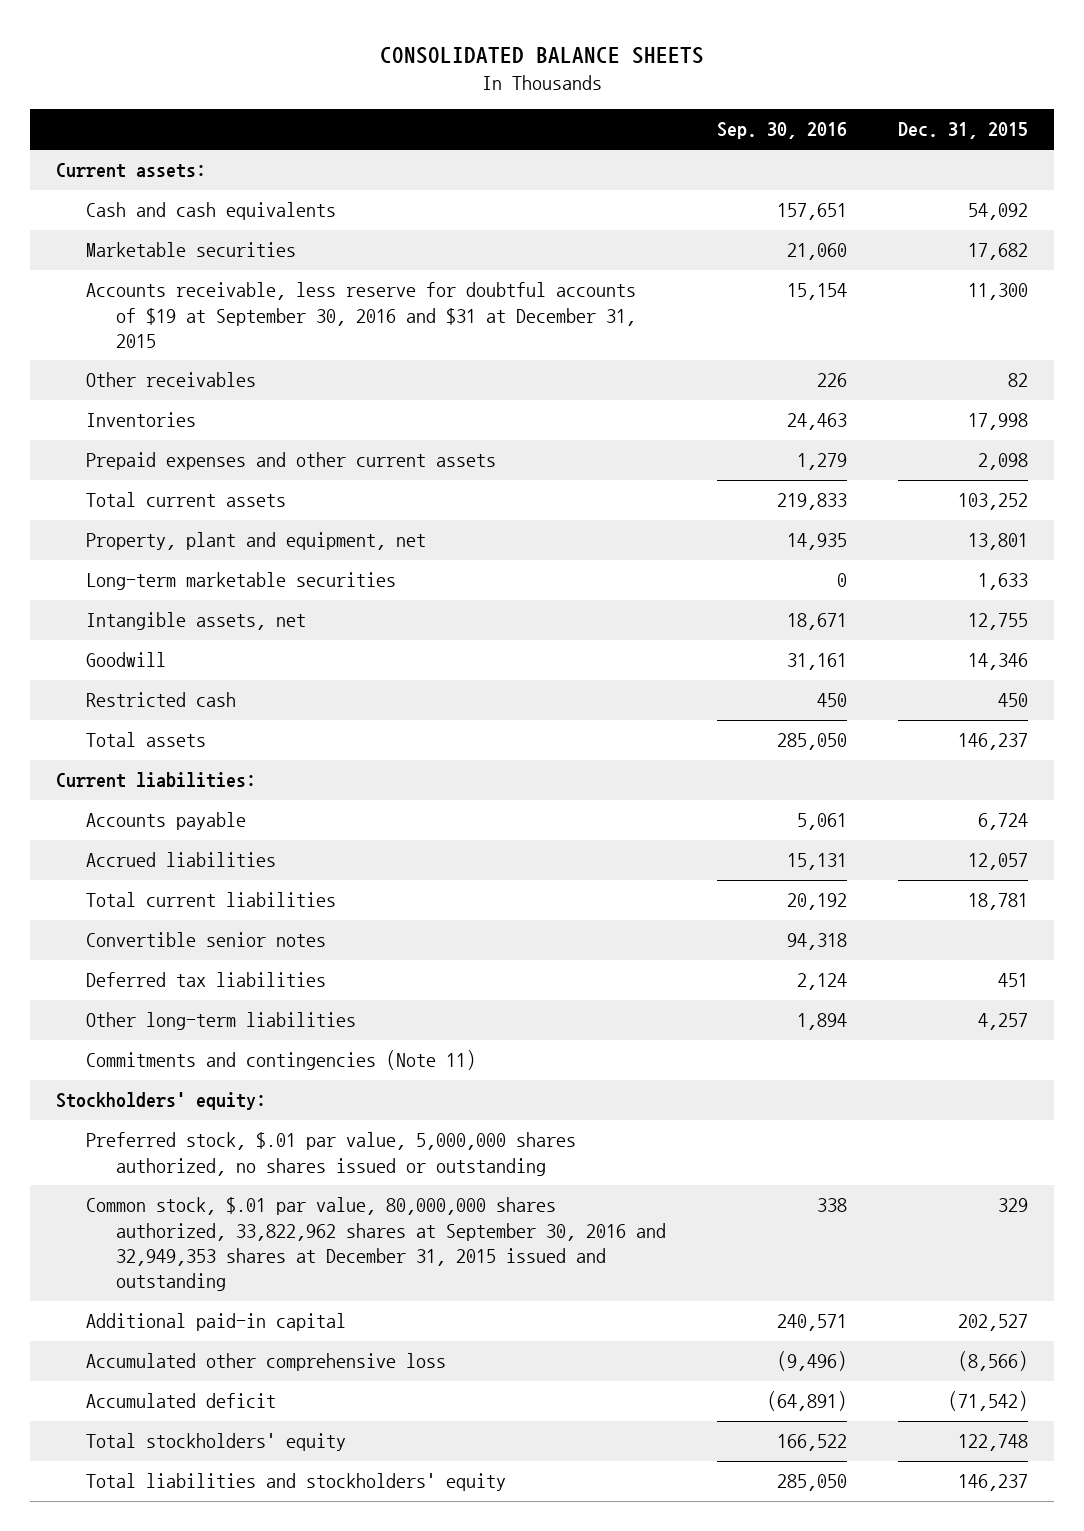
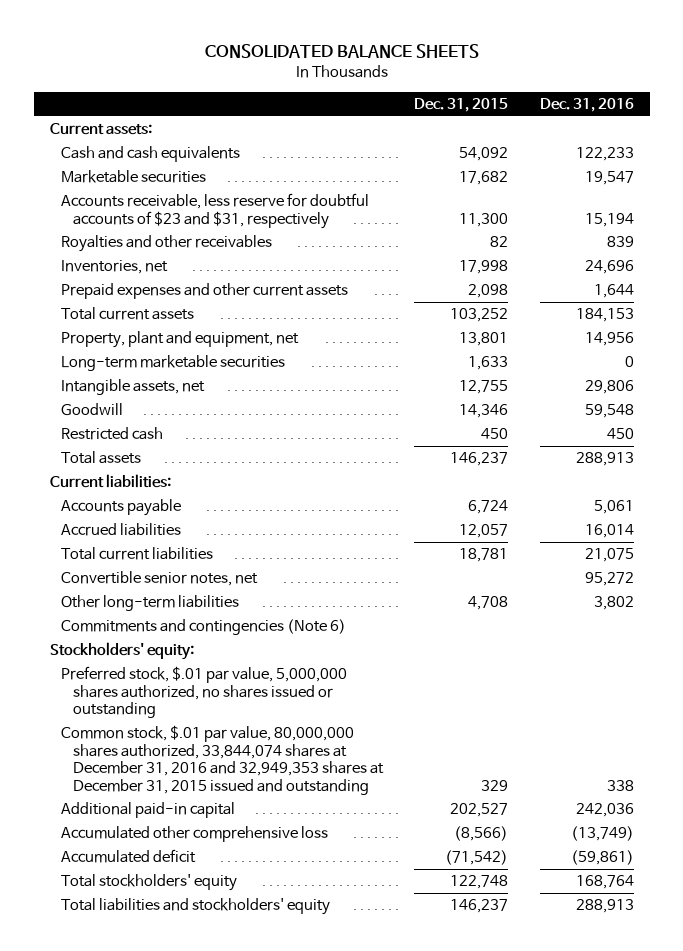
[716,122,847,140] Sep. 30, 2016 -> none
none -> [539,98,634,113] Dec. 31, 2016
[85,282,636,348] Accounts receivable, less reserve for doubtful accounts of $19 at September 30, 2016 and $31 at December 31, 2015 -> [61,193,370,229] Accounts receivable, less reserve for doubtful accounts of $23 and $31, respectively
[85,372,256,388] Other receivables -> [61,235,273,253] Royalties and other receivables
[85,412,196,428] Inventories -> [61,260,169,275] Inventories, net
[85,972,326,988] Deferred tax liabilities -> none
[85,932,326,948] Convertible senior notes -> [61,571,259,587] Convertible senior notes, net
[978,1013,1029,1031] 4,257 -> [468,596,509,611] 4,708
[85,1050,476,1071] Commitments and contingencies (Note 11) -> [61,619,347,636] Commitments and contingencies (Note 6)
[85,1197,666,1291] Common stock, $.01 par value, 80,000,000 shares authorized, 33,822,962 shares at September 30, 2016 and 32,949,353 shares at December 31, 2015 issued and outstanding -> [61,725,385,795] Common stock, $.01 par value, 80,000,000 shares authorized, 33,844,074 shares at December 31, 2016 and 32,949,353 shares at December 31, 2015 issued and outstanding

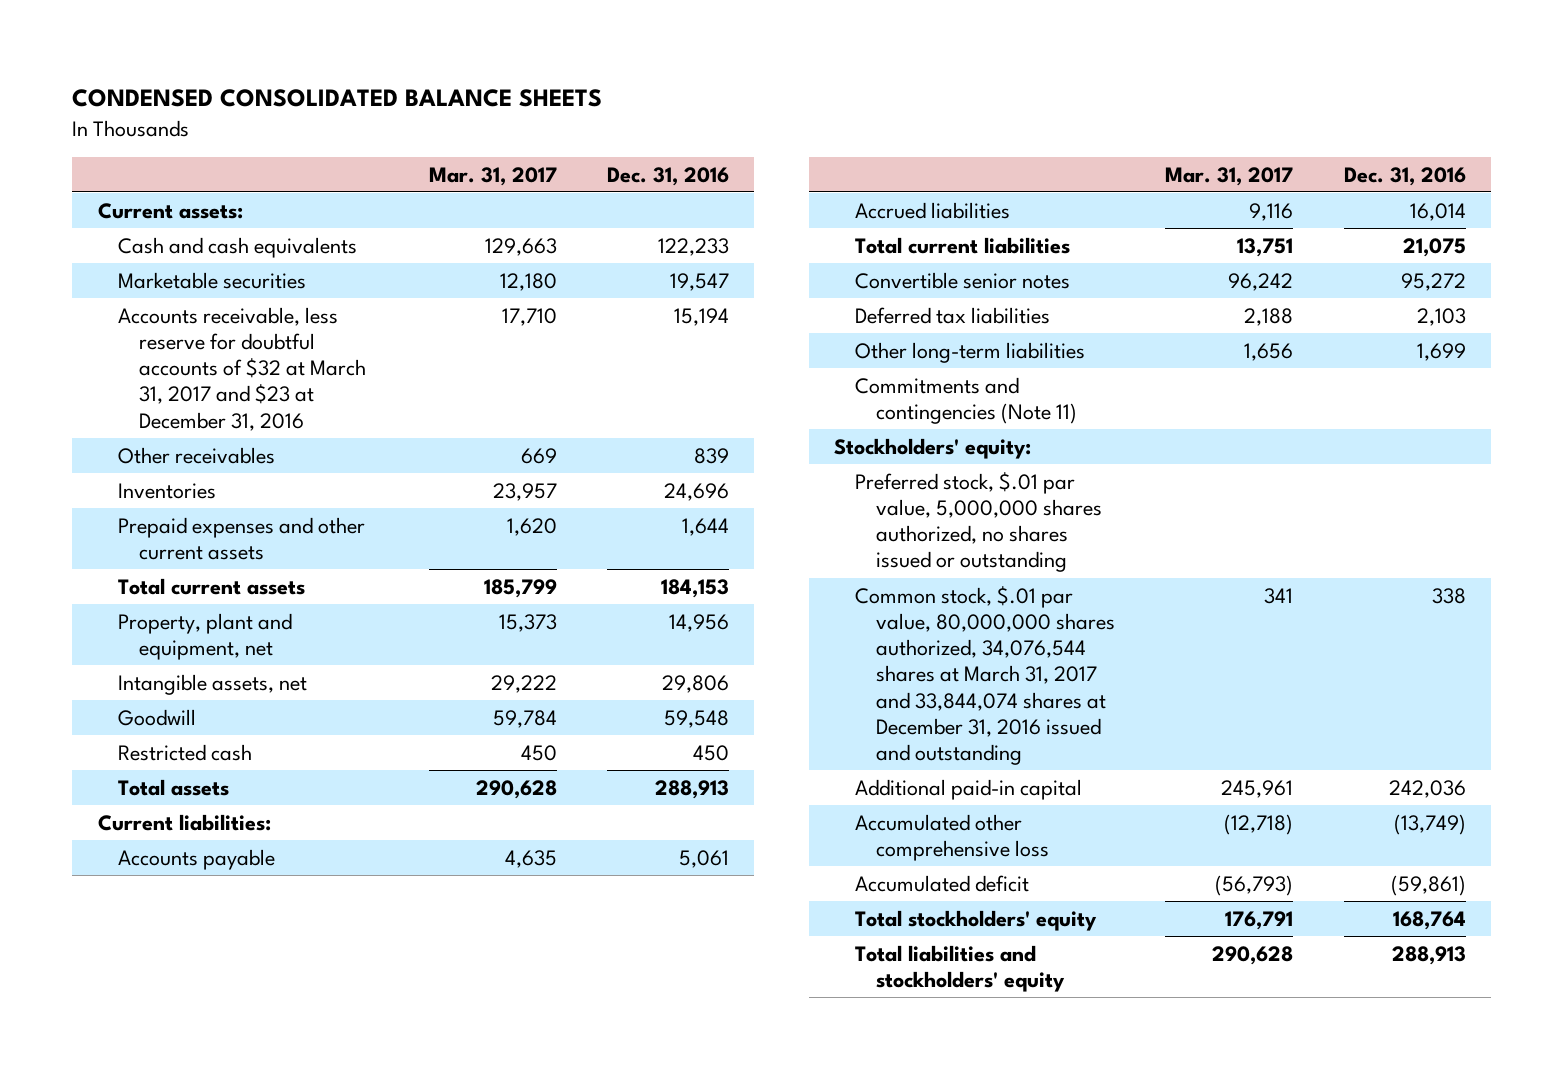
[204,43,479,58] CONSOLIDATED BALANCE SHEETS -> [72,89,603,108] CONDENSED CONSOLIDATED BALANCE SHEETS
[414,98,509,113] Dec. 31, 2015 -> none
none -> [428,166,557,186] Mar. 31, 2017
[61,193,370,229] Accounts receivable, less reserve for doubtful accounts of $23 and $31, respectively -> [118,306,367,431] Accounts receivable, less reserve for doubtful accounts of $32 at March 31, 2017 and $23 at December 31, 2016
[61,235,273,253] Royalties and other receivables -> [118,446,276,464] Other receivables
[61,260,169,275] Inventories, net -> [118,482,217,499] Inventories
[61,355,286,372] Long-term marketable securities -> none
[61,571,259,587] Convertible senior notes, net -> [854,271,1070,289] Convertible senior notes
none -> [854,306,1050,324] Deferred tax liabilities
[593,596,634,611] 3,802 -> [1416,342,1466,361] 1,699
[61,619,347,636] Commitments and contingencies (Note 6) -> [854,376,1077,424] Commitments and contingencies (Note 11)
[61,725,385,795] Common stock, $.01 par value, 80,000,000 shares authorized, 33,844,074 shares at December 31, 2016 and 32,949,353 shares at December 31, 2015 issued and outstanding -> [854,585,1115,766] Common stock, $.01 par value, 80,000,000 shares authorized, 34,076,544 shares at March 31, 2017 and 33,844,074 shares at December 31, 2016 issued and outstanding

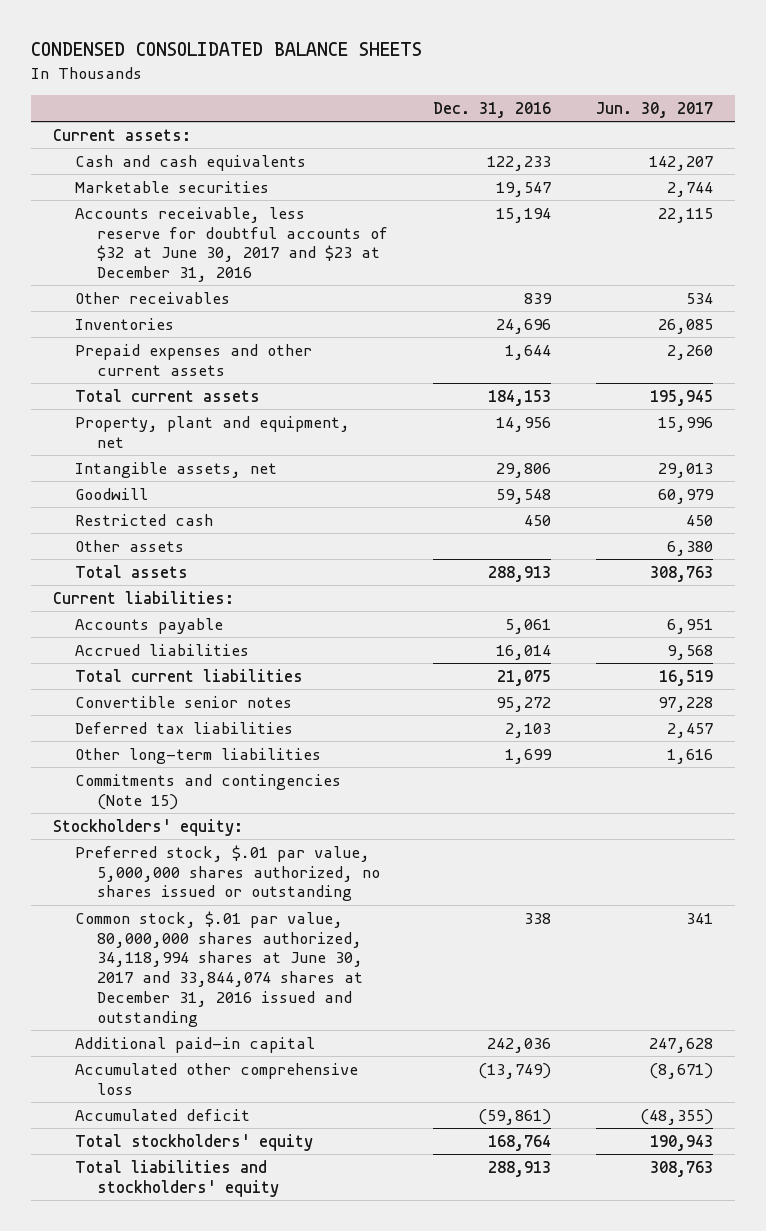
[428,166,557,186] Mar. 31, 2017 -> none
none -> [595,101,713,118] Jun. 30, 2017
[118,306,367,431] Accounts receivable, less reserve for doubtful accounts of $32 at March 31, 2017 and $23 at December 31, 2016 -> [74,206,388,283] Accounts receivable, less reserve for doubtful accounts of $32 at June 30, 2017 and $23 at December 31, 2016
none -> [74,539,184,552] Other assets
[854,376,1077,424] Commitments and contingencies (Note 11) -> [74,773,341,810] Commitments and contingencies (Note 15)
[854,585,1115,766] Common stock, $.01 par value, 80,000,000 shares authorized, 34,076,544 shares at March 31, 2017 and 33,844,074 shares at December 31, 2016 issued and outstanding -> [74,910,363,1028] Common stock, $.01 par value, 80,000,000 shares authorized, 34,118,994 shares at June 30, 2017 and 33,844,074 shares at December 31, 2016 issued and outstanding

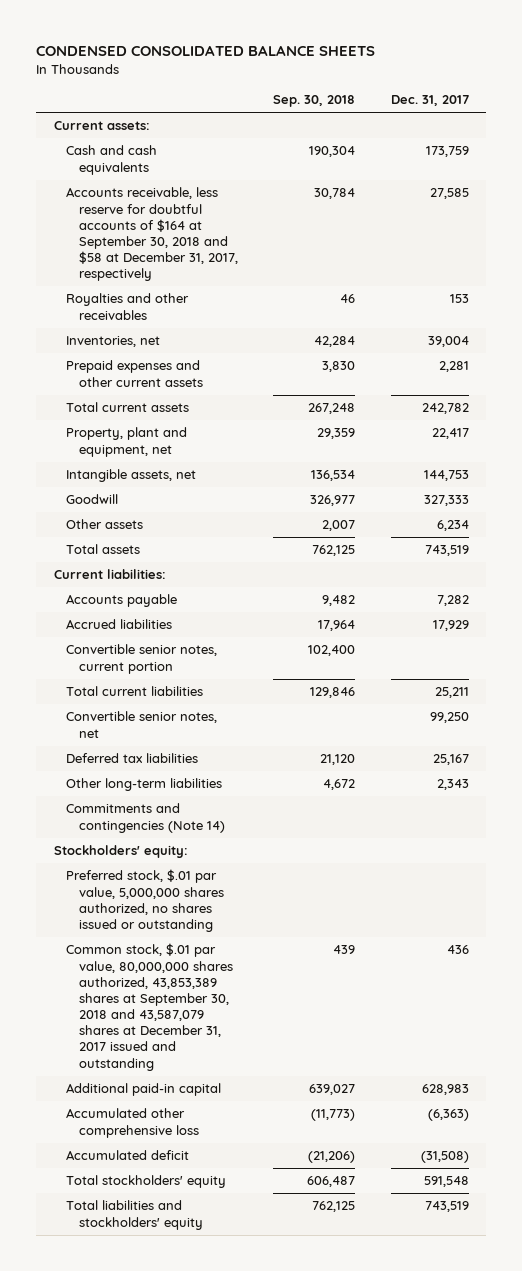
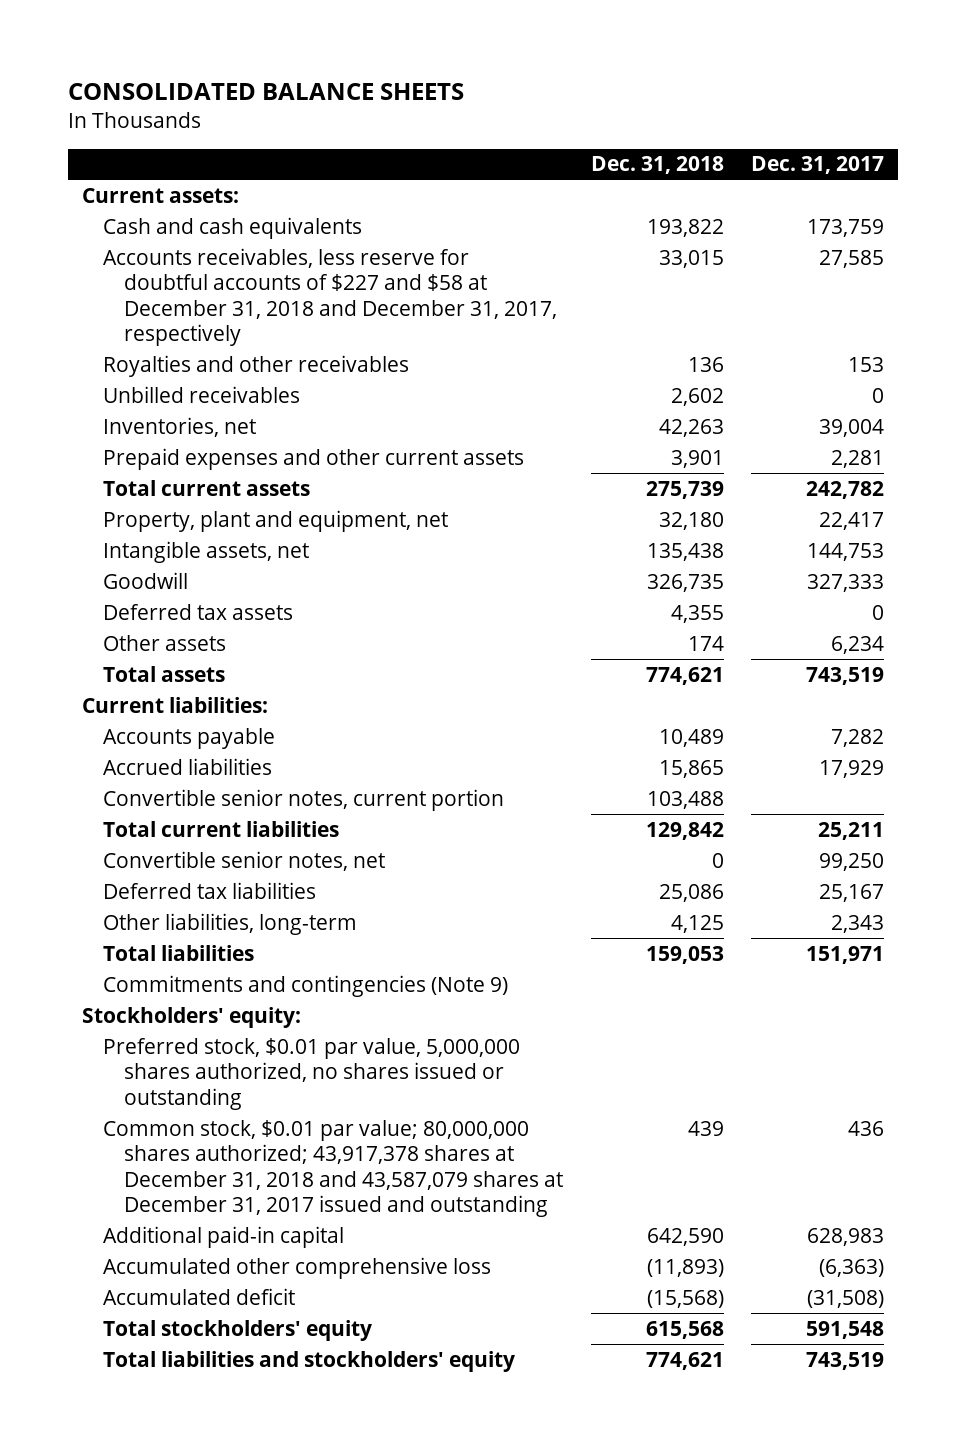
[35,45,375,57] CONDENSED CONSOLIDATED BALANCE SHEETS -> [67,82,464,100] CONSOLIDATED BALANCE SHEETS
[273,94,356,107] Sep. 30, 2018 -> none
none -> [590,156,724,175] Dec. 31, 2018
[66,187,239,282] Accounts receivable, less reserve for doubtful accounts of $164 at September 30, 2018 and $58 at December 31, 2017, respectively -> [102,247,558,346] Accounts receivables, less reserve for doubtful accounts of $227 and $58 at December 31, 2018 and December 31, 2017, respectively
none -> [102,385,300,403] Unbilled receivables
none -> [102,603,293,620] Deferred tax assets
[66,778,223,792] Other long-term liabilities -> [102,912,357,935] Other liabilities, long-term
none -> [102,944,254,961] Total liabilities
[66,803,226,833] Commitments and contingencies (Note 14) -> [102,974,508,997] Commitments and contingencies (Note 9)
[66,869,225,932] Preferred stock, $.01 par value, 5,000,000 shares authorized, no shares issued or outstanding -> [102,1037,520,1110] Preferred stock, $0.01 par value, 5,000,000 shares authorized, no shares issued or outstanding
[66,943,234,1071] Common stock, $.01 par value, 80,000,000 shares authorized, 43,853,389 shares at September 30, 2018 and 43,587,079 shares at December 31, 2017 issued and outstanding -> [102,1119,564,1217] Common stock, $0.01 par value; 80,000,000 shares authorized; 43,917,378 shares at December 31, 2018 and 43,587,079 shares at December 31, 2017 issued and outstanding

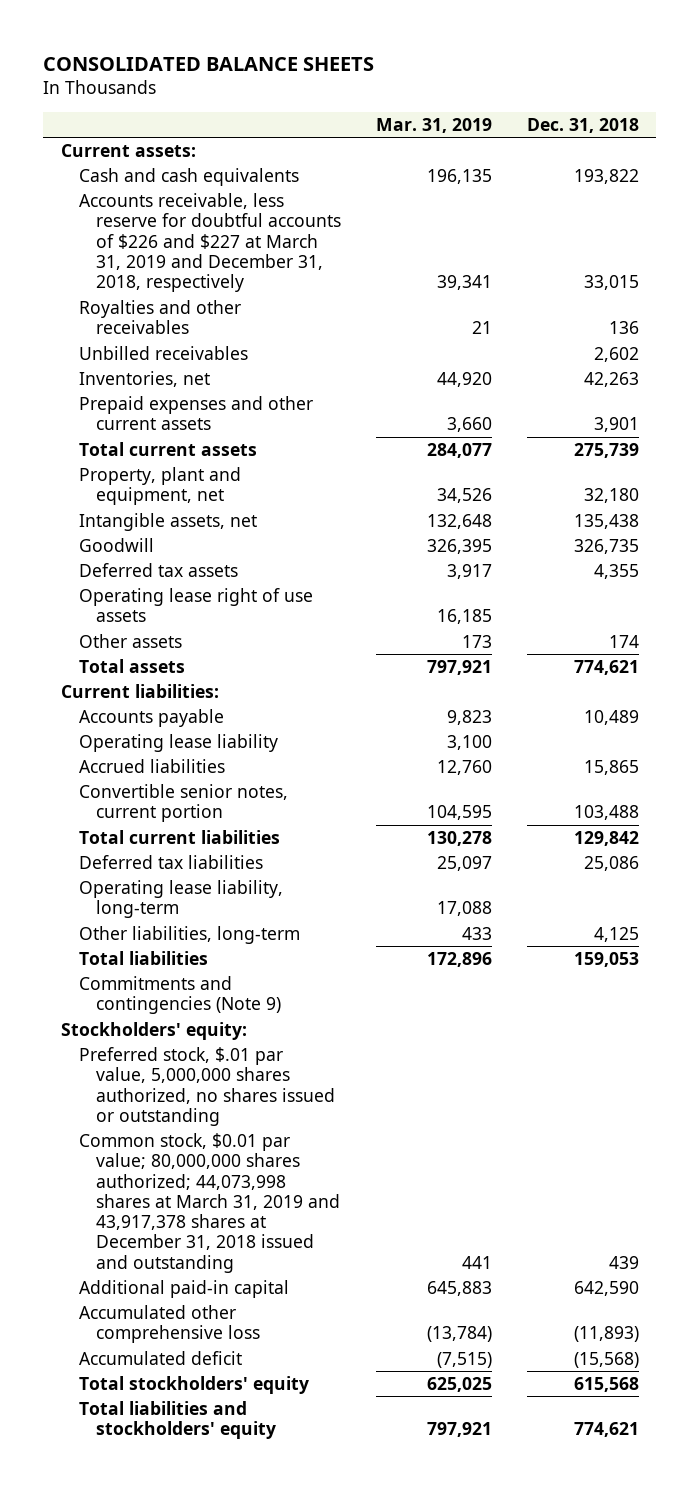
[751,156,885,175] Dec. 31, 2017 -> none
none -> [375,117,492,133] Mar. 31, 2019
[102,247,558,346] Accounts receivables, less reserve for doubtful accounts of $227 and $58 at December 31, 2018 and December 31, 2017, respectively -> [78,192,342,293] Accounts receivable, less reserve for doubtful accounts of $226 and $227 at March 31, 2019 and December 31, 2018, respectively
none -> [78,587,313,623] Operating lease right of use assets
none -> [78,733,278,752] Operating lease liability
[102,850,385,871] Convertible senior notes, net -> none
none -> [78,879,283,919] Operating lease liability, long-term
[102,1037,520,1110] Preferred stock, $0.01 par value, 5,000,000 shares authorized, no shares issued or outstanding -> [78,1046,336,1126] Preferred stock, $.01 par value, 5,000,000 shares authorized, no shares issued or outstanding
[102,1119,564,1217] Common stock, $0.01 par value; 80,000,000 shares authorized; 43,917,378 shares at December 31, 2018 and 43,587,079 shares at December 31, 2017 issued and outstanding -> [78,1132,341,1273] Common stock, $0.01 par value; 80,000,000 shares authorized; 44,073,998 shares at March 31, 2019 and 43,917,378 shares at December 31, 2018 issued and outstanding

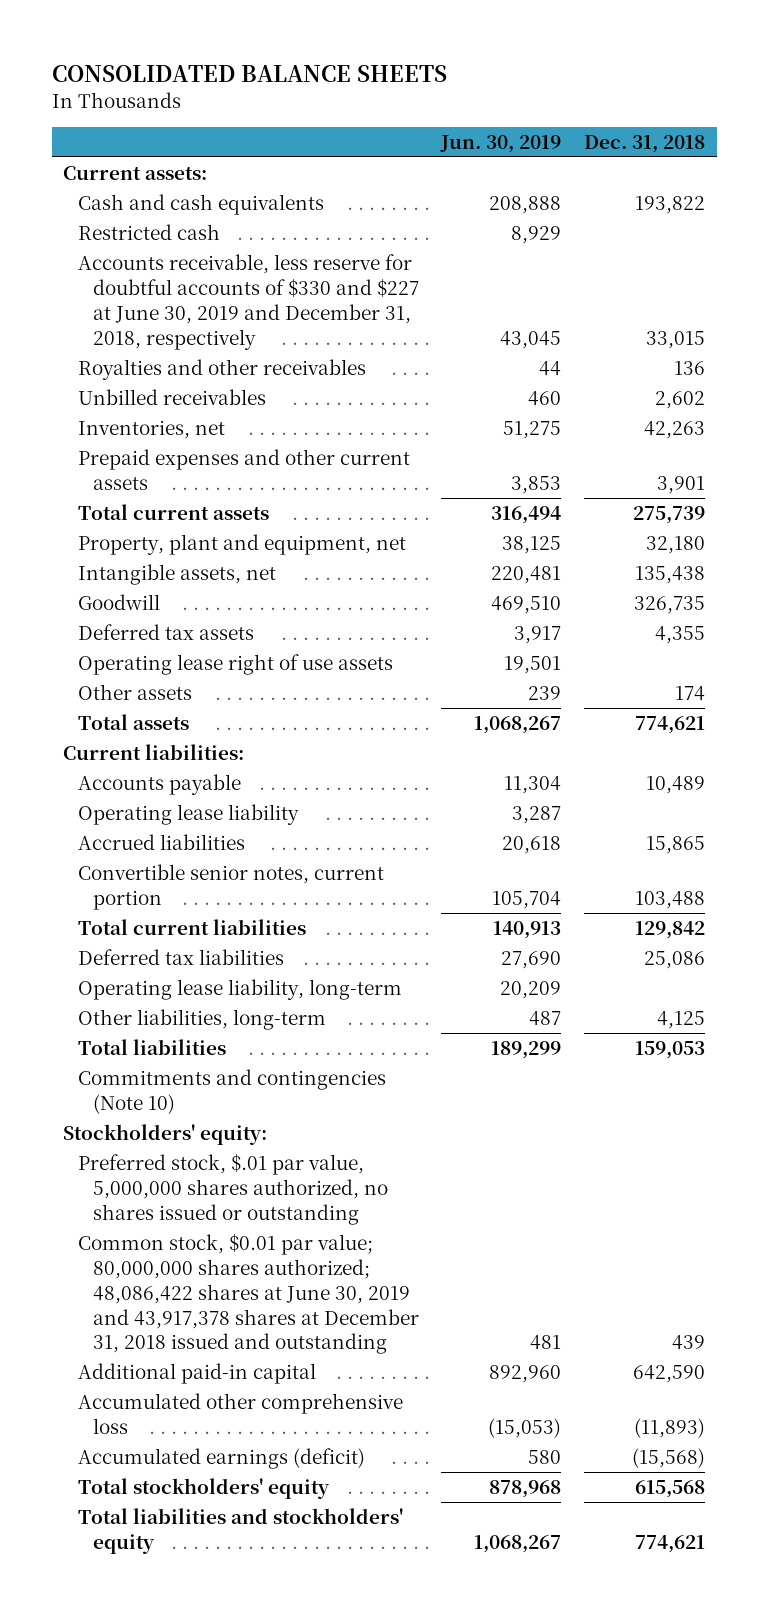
[375,117,492,133] Mar. 31, 2019 -> none
none -> [440,134,562,153] Jun. 30, 2019
none -> [77,224,220,241] Restricted cash
[78,192,342,293] Accounts receivable, less reserve for doubtful accounts of $226 and $227 at March 31, 2019 and December 31, 2018, respectively -> [77,254,419,350] Accounts receivable, less reserve for doubtful accounts of $330 and $227 at June 30, 2019 and December 31, 2018, respectively
[78,975,282,1015] Commitments and contingencies (Note 9) -> [77,1069,386,1114] Commitments and contingencies (Note 10)
[78,1132,341,1273] Common stock, $0.01 par value; 80,000,000 shares authorized; 44,073,998 shares at March 31, 2019 and 43,917,378 shares at December 31, 2018 issued and outstanding -> [77,1234,419,1355] Common stock, $0.01 par value; 80,000,000 shares authorized; 48,086,422 shares at June 30, 2019 and 43,917,378 shares at December 31, 2018 issued and outstanding
[78,1350,242,1365] Accumulated deficit -> [77,1448,365,1470] Accumulated earnings (deficit)

